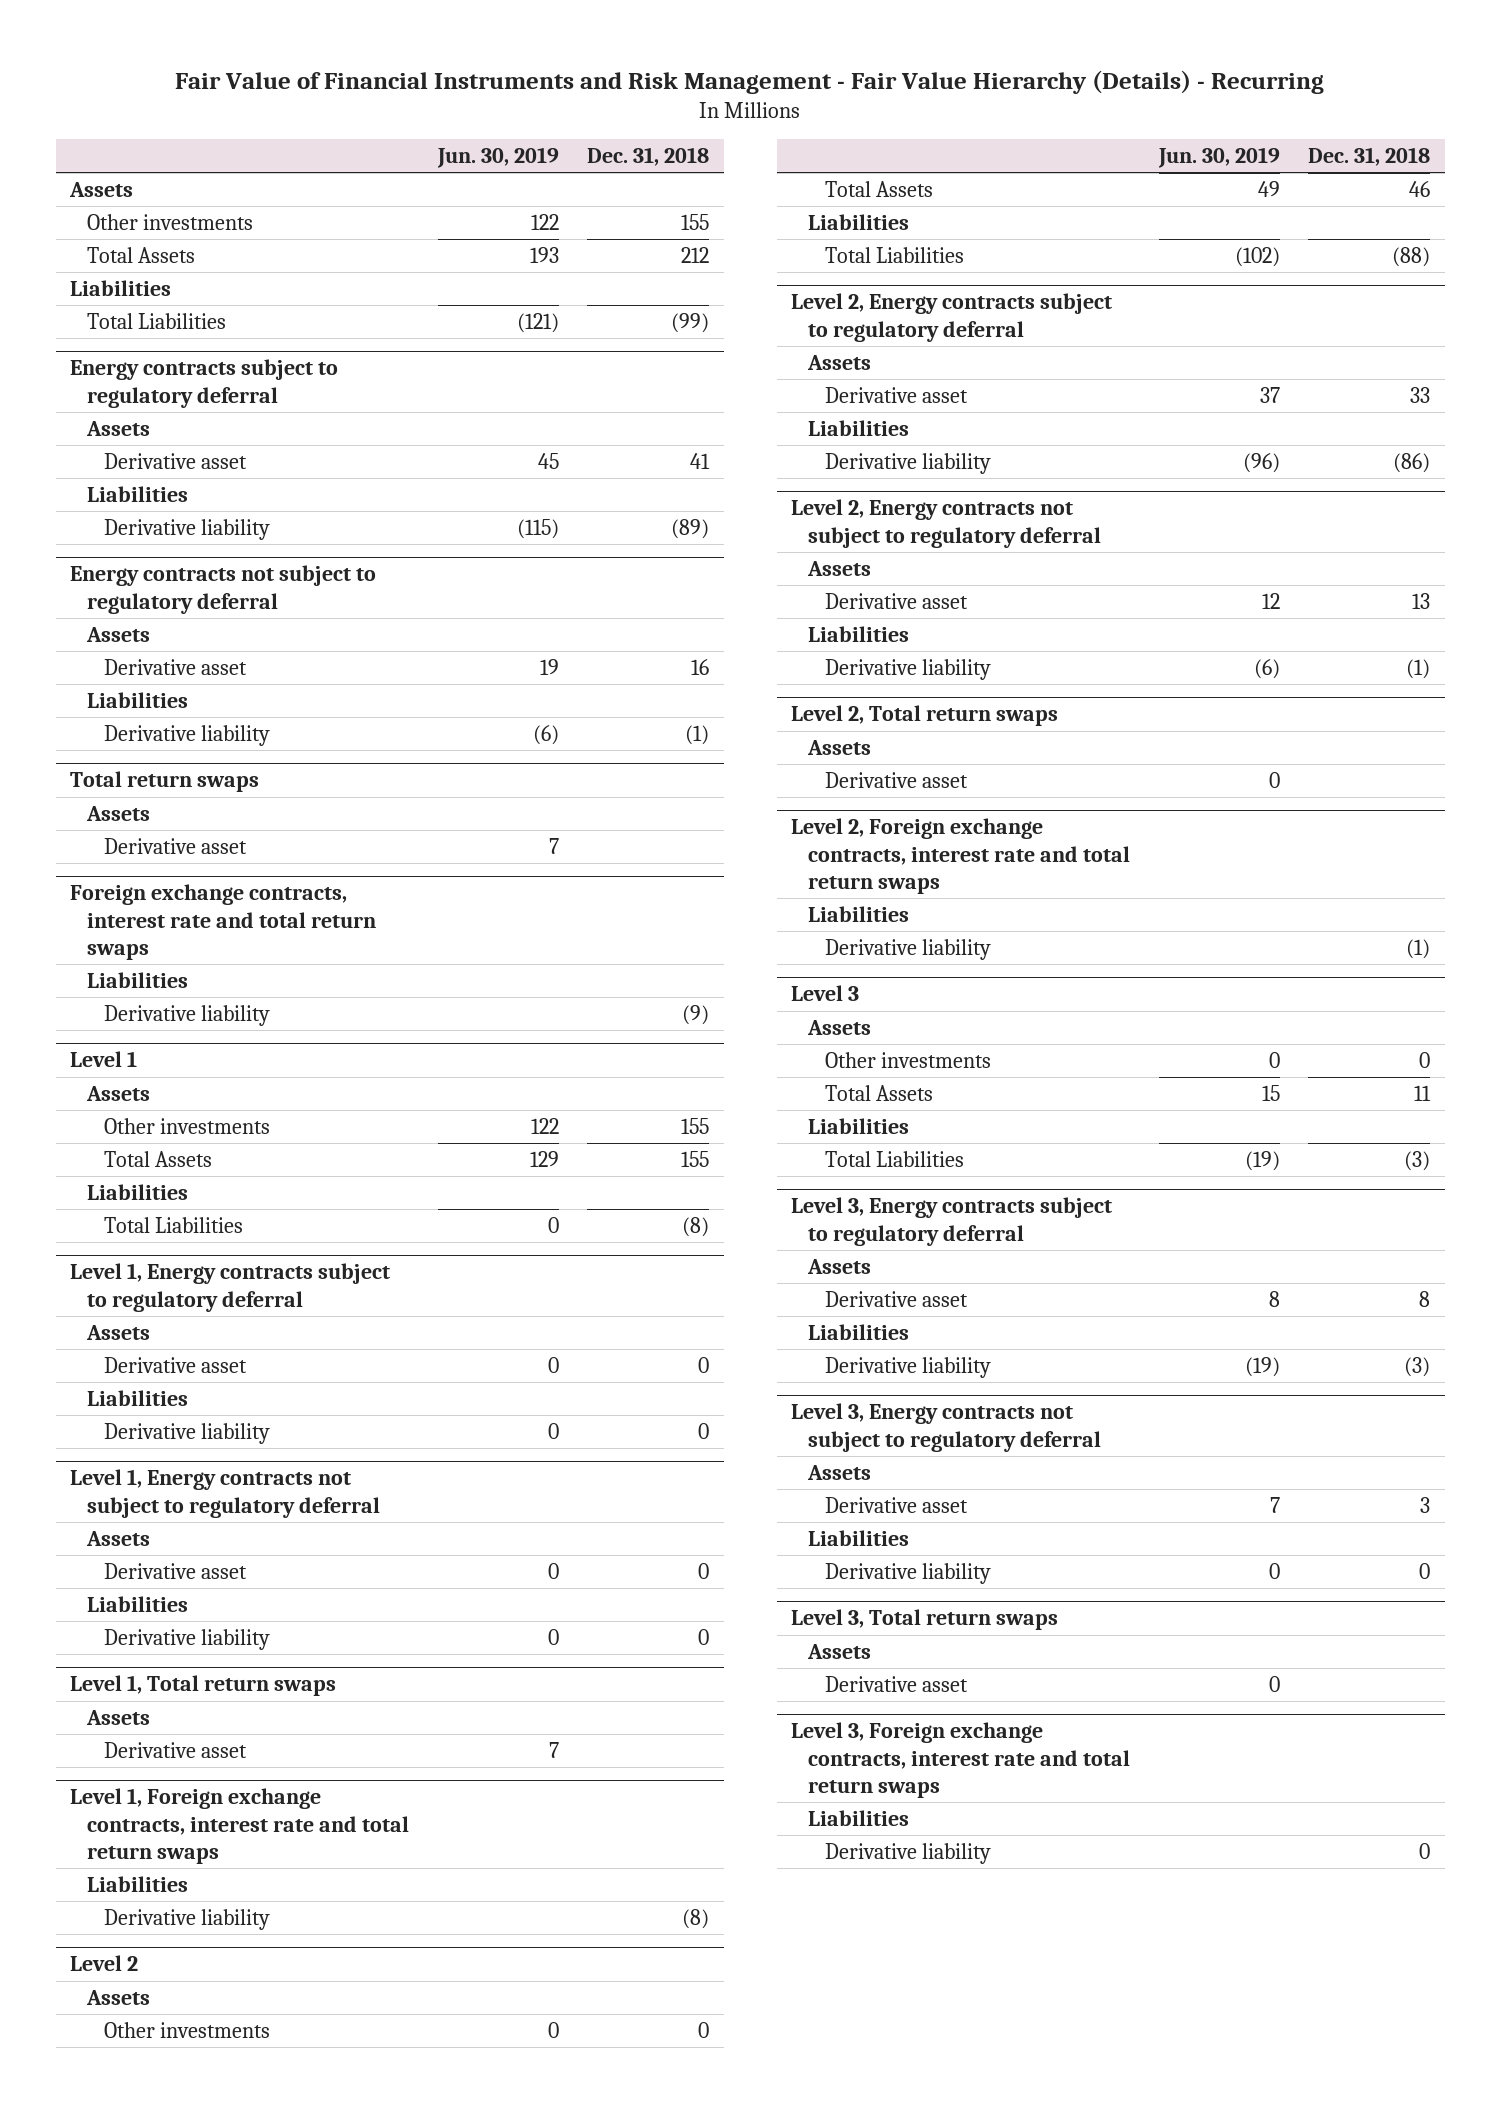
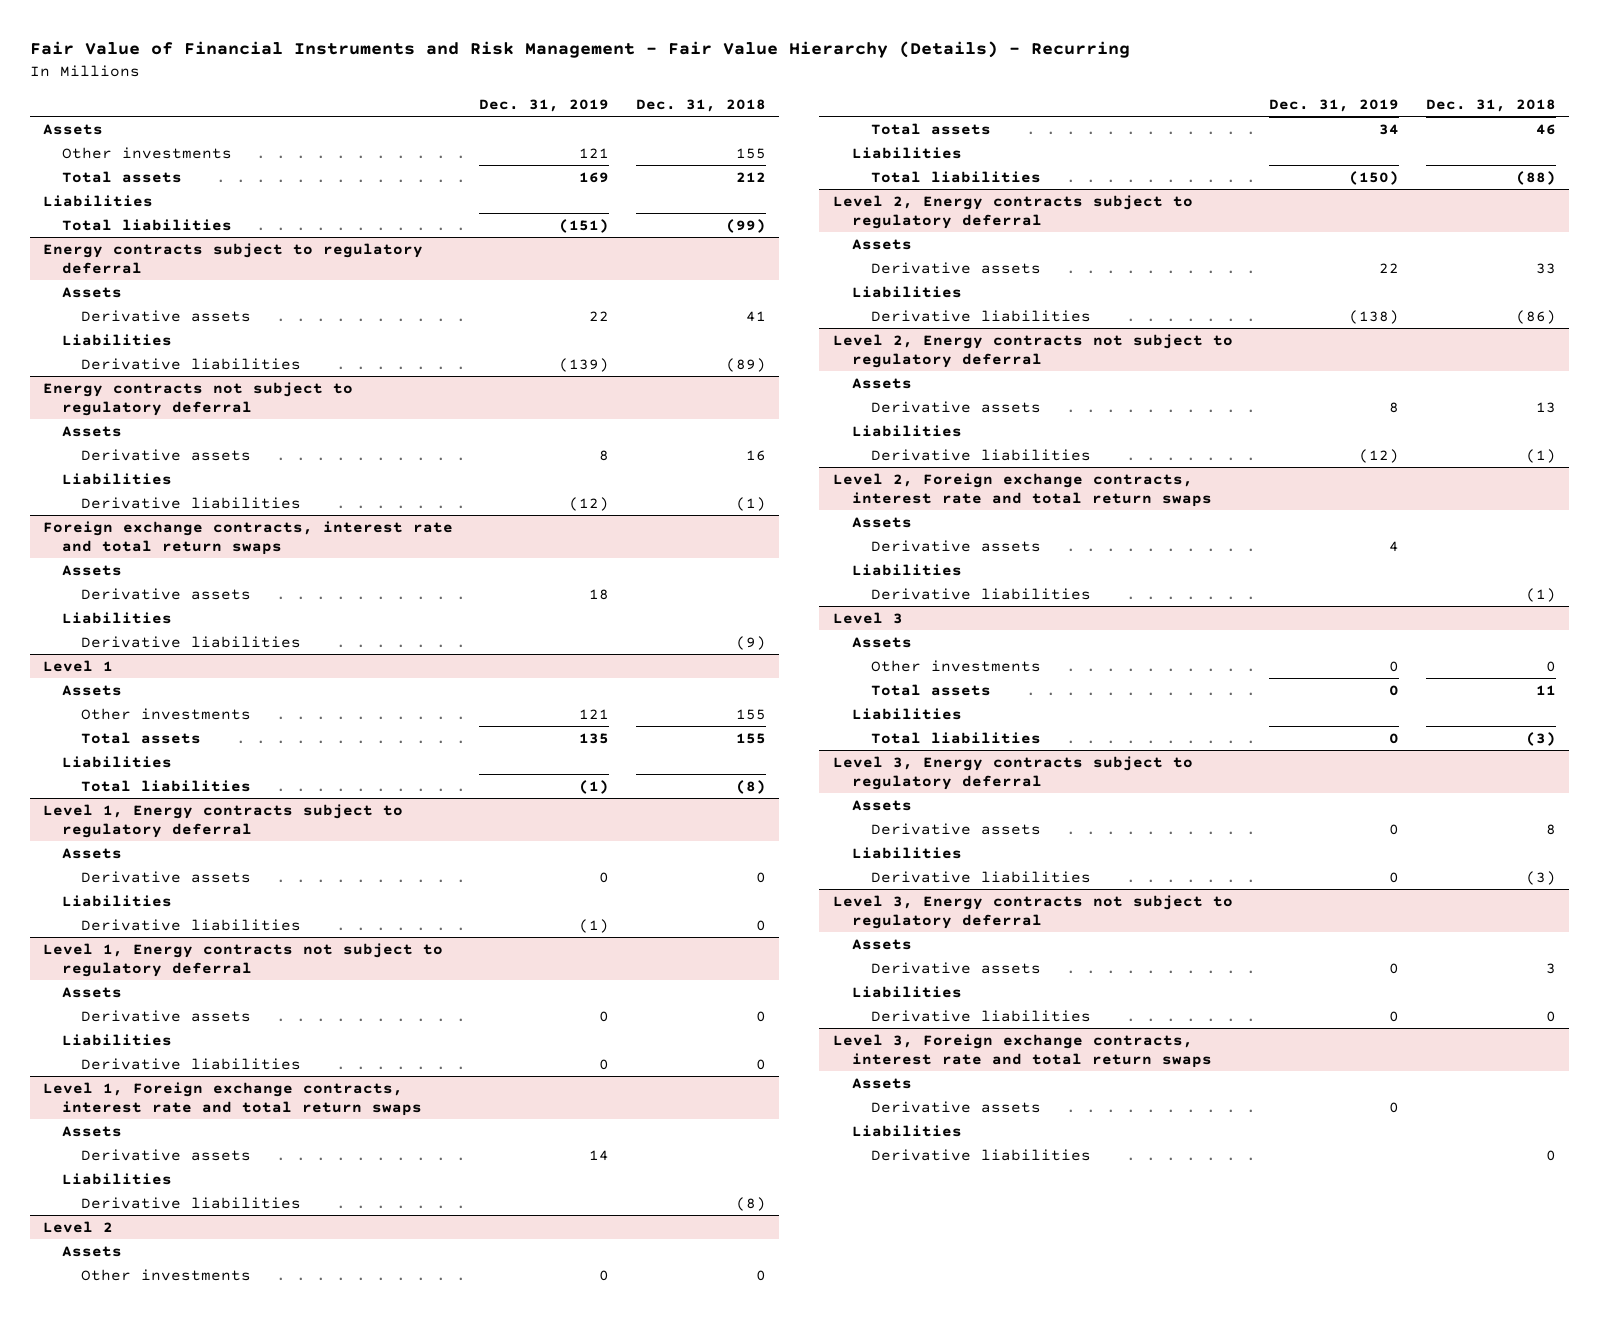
[436,146,559,168] Jun. 30, 2019 -> none
none -> [479,98,610,112] Dec. 31, 2019
[87,246,196,263] Total Assets -> [61,170,182,183] Total assets
[87,312,227,329] Total Liabilities -> [61,218,232,231] Total liabilities
[104,452,248,469] Derivative asset -> [80,309,251,322] Derivative assets
[104,518,271,540] Derivative liability -> [80,357,301,370] Derivative liabilities
[104,658,248,675] Derivative asset -> [80,448,251,461] Derivative assets
[70,771,260,793] Total return swaps -> none
[86,805,151,821] Assets -> none
[104,837,248,854] Derivative asset -> none
[104,724,271,746] Derivative liability -> [80,496,301,509] Derivative liabilities
none -> [61,564,122,576] Assets
none -> [80,587,251,600] Derivative assets
[104,1004,271,1026] Derivative liability -> [80,635,301,648] Derivative liabilities
[104,1150,213,1167] Total Assets -> [80,731,201,744] Total assets
[104,1216,244,1233] Total Liabilities -> [80,779,251,792] Total liabilities
[104,1356,248,1373] Derivative asset -> [80,870,251,883] Derivative assets
[104,1422,271,1444] Derivative liability -> [80,918,301,931] Derivative liabilities
[104,1562,248,1579] Derivative asset -> [80,1009,251,1022] Derivative assets
[70,1675,337,1697] Level 1, Total return swaps -> none
[86,1709,151,1725] Assets -> none
[104,1741,248,1758] Derivative asset -> none
[104,1628,271,1650] Derivative liability -> [80,1057,301,1070] Derivative liabilities
none -> [61,1125,122,1137] Assets
none -> [80,1148,251,1161] Derivative assets
[104,1908,271,1930] Derivative liability -> [80,1196,301,1209] Derivative liabilities
[825,180,934,197] Total Assets -> [870,122,991,135] Total assets
[825,246,965,263] Total Liabilities -> [870,170,1041,183] Total liabilities
[825,386,969,403] Derivative asset -> [870,261,1041,274] Derivative assets
[825,452,992,474] Derivative liability -> [870,309,1091,322] Derivative liabilities
[825,592,969,609] Derivative asset -> [870,400,1041,413] Derivative assets
[791,705,1059,727] Level 2, Total return swaps -> none
[807,739,872,755] Assets -> none
[825,771,969,788] Derivative asset -> none
[825,658,992,680] Derivative liability -> [870,448,1091,461] Derivative liabilities
none -> [851,516,912,528] Assets
none -> [870,539,1041,552] Derivative assets
[825,938,992,960] Derivative liability -> [870,587,1091,600] Derivative liabilities
[825,1084,934,1101] Total Assets -> [870,683,991,696] Total assets
[825,1150,965,1167] Total Liabilities -> [870,731,1041,744] Total liabilities
[825,1290,969,1307] Derivative asset -> [870,822,1041,835] Derivative assets
[825,1356,992,1378] Derivative liability -> [870,870,1091,883] Derivative liabilities
[825,1496,969,1513] Derivative asset -> [870,961,1041,974] Derivative assets
[791,1609,1059,1631] Level 3, Total return swaps -> none
[807,1643,872,1659] Assets -> none
[825,1675,969,1692] Derivative asset -> none
[825,1562,992,1584] Derivative liability -> [870,1009,1091,1022] Derivative liabilities
none -> [851,1077,912,1089] Assets
none -> [870,1100,1041,1113] Derivative assets
[825,1842,992,1864] Derivative liability -> [870,1148,1091,1161] Derivative liabilities

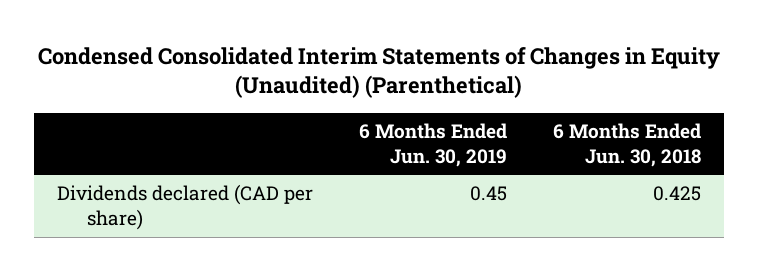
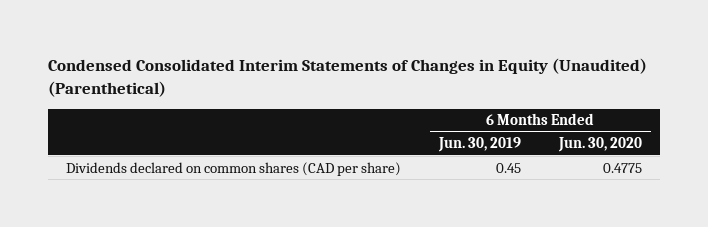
[553,122,702,167] 6 Months Ended Jun. 30, 2018 -> none
none -> [557,137,642,153] Jun. 30, 2020
[56,184,313,231] Dividends declared (CAD per share) -> [66,161,402,176] Dividends declared on common shares (CAD per share)

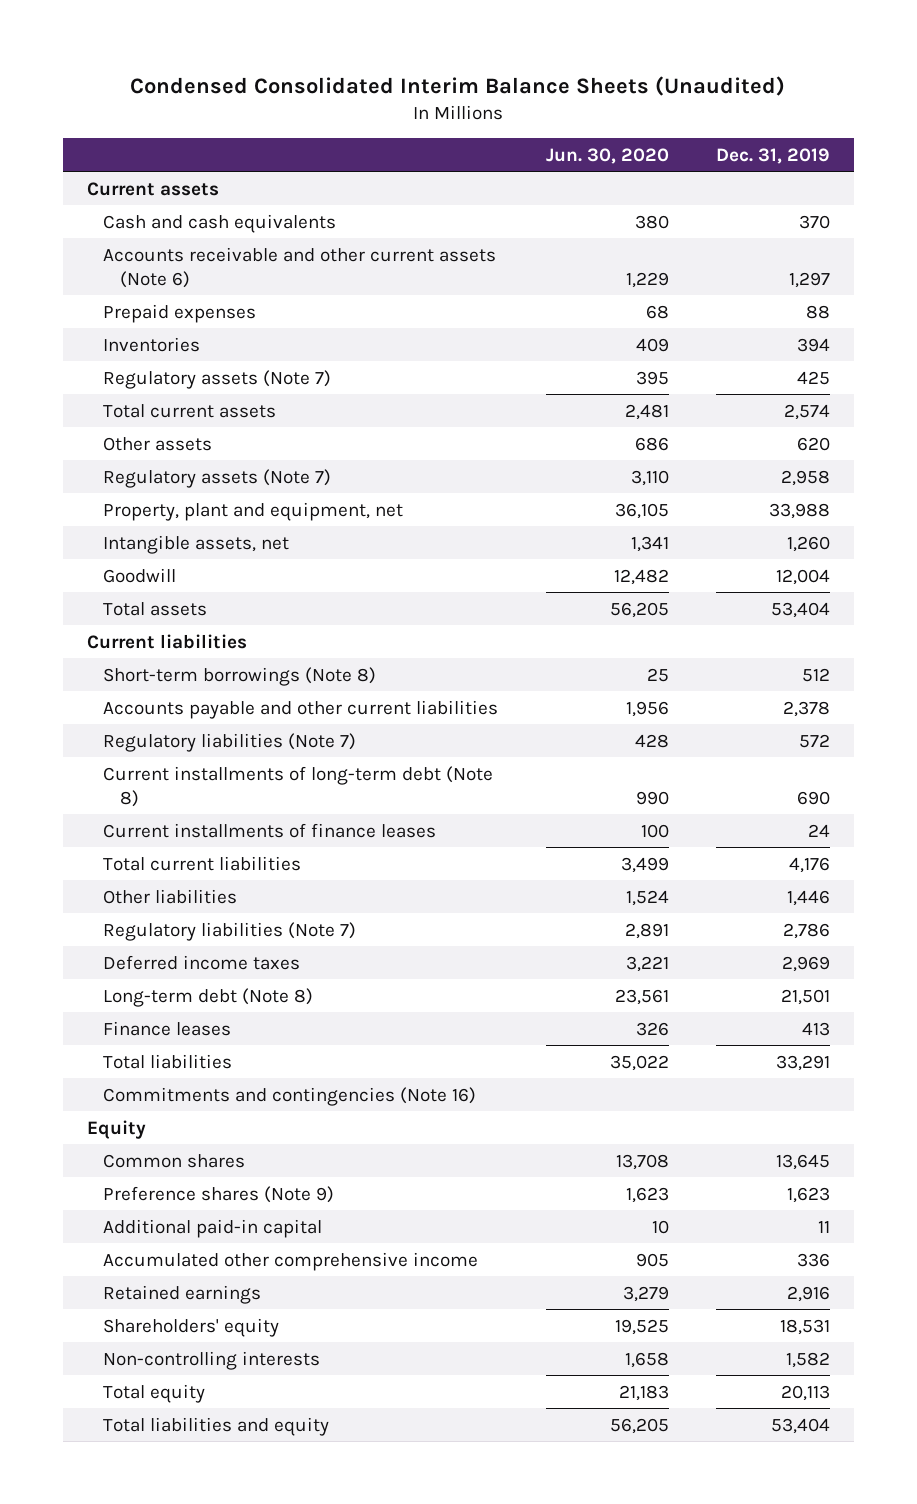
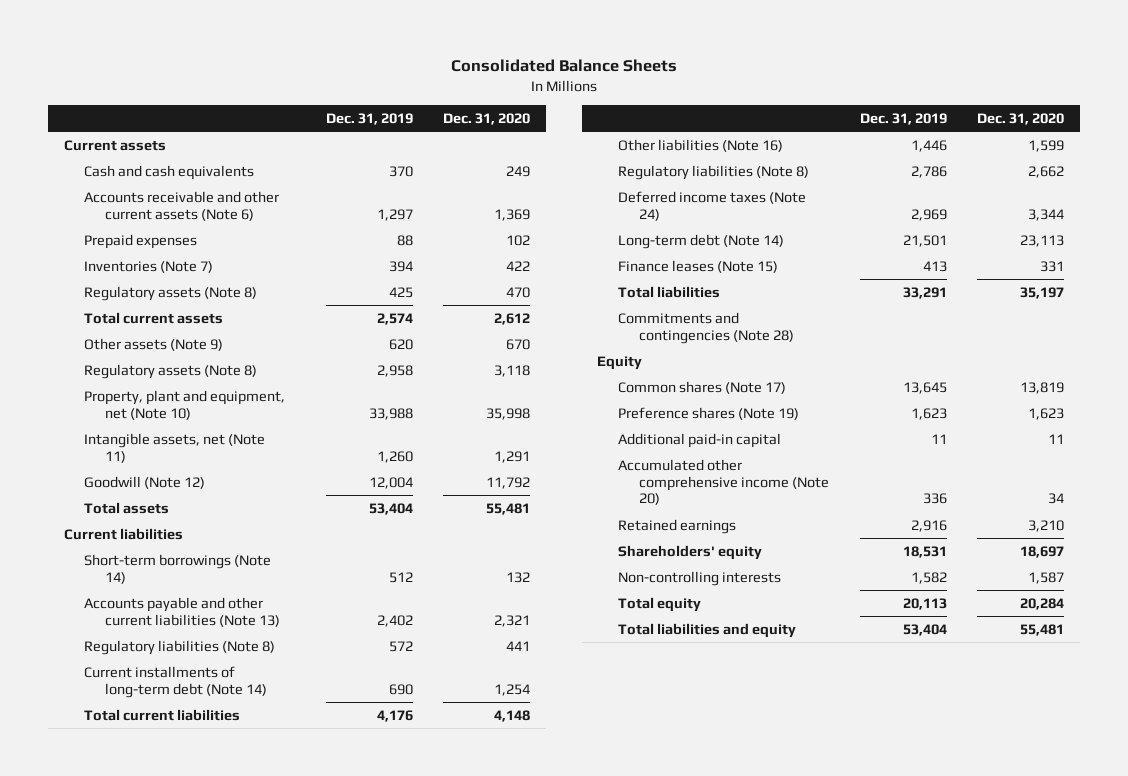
[130,75,786,96] Condensed Consolidated Interim Balance Sheets (Unaudited) -> [450,58,677,72] Consolidated Balance Sheets
[545,147,669,164] Jun. 30, 2020 -> none
none -> [443,112,531,125] Dec. 31, 2020
[103,336,201,352] Inventories -> [84,260,214,273] Inventories (Note 7)
[103,369,332,389] Regulatory assets (Note 7) -> [84,285,258,301] Regulatory assets (Note 8)
[103,436,213,451] Other assets -> [84,337,224,351] Other assets (Note 9)
[103,468,332,488] Regulatory assets (Note 7) -> [84,363,258,379] Regulatory assets (Note 8)
[103,501,404,521] Property, plant and equipment, net -> [84,389,286,420] Property, plant and equipment, net (Note 10)
[103,534,290,554] Intangible assets, net -> [84,432,266,463] Intangible assets, net (Note 11)
[103,567,177,583] Goodwill -> [84,475,206,489] Goodwill (Note 12)
[103,822,437,838] Current installments of finance leases -> none
[103,666,377,686] Short-term borrowings (Note 8) -> [84,553,272,584] Short-term borrowings (Note 14)
[103,699,499,719] Accounts payable and other current liabilities -> [84,596,281,627] Accounts payable and other current liabilities (Note 13)
[783,700,831,717] 2,378 -> [376,614,413,627] 2,402
[103,732,357,752] Regulatory liabilities (Note 7) -> [84,639,276,655] Regulatory liabilities (Note 8)
[103,765,494,807] Current installments of long-term debt (Note 8) -> [84,665,268,698] Current installments of long-term debt (Note 14)
[103,888,238,904] Other liabilities -> [618,138,784,152] Other liabilities (Note 16)
[103,921,357,941] Regulatory liabilities (Note 7) -> [618,164,810,180] Regulatory liabilities (Note 8)
[103,954,301,970] Deferred income taxes -> [618,190,807,221] Deferred income taxes (Note 24)
[103,987,314,1007] Long-term debt (Note 8) -> [618,233,785,249] Long-term debt (Note 14)
[103,1020,232,1036] Finance leases -> [618,259,779,273] Finance leases (Note 15)
[103,1086,477,1106] Commitments and contingencies (Note 16) -> [618,311,794,344] Commitments and contingencies (Note 28)
[103,1153,246,1168] Common shares -> [618,380,787,394] Common shares (Note 17)
[103,1185,335,1203] Preference shares (Note 9) -> [618,406,800,420] Preference shares (Note 19)
[103,1251,479,1271] Accumulated other comprehensive income -> [618,458,829,506] Accumulated other comprehensive income (Note 20)

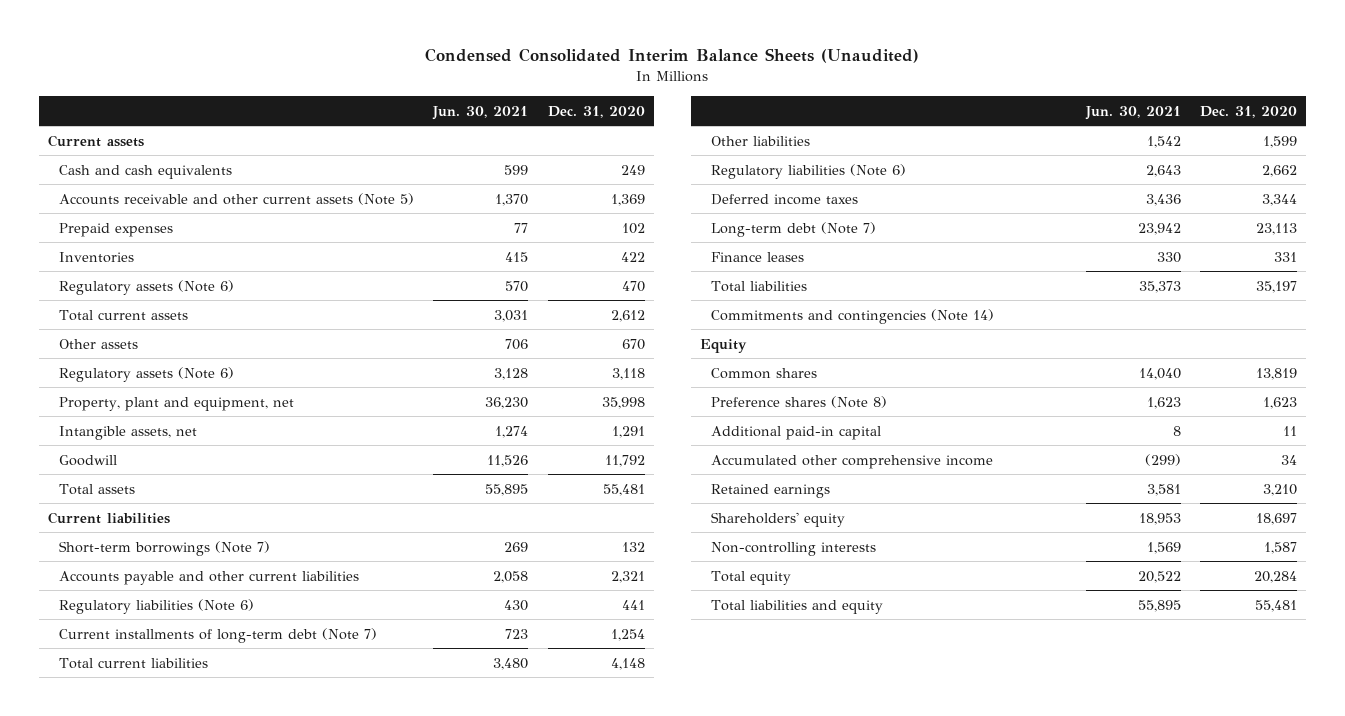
[450,58,677,72] Consolidated Balance Sheets -> [425,48,920,64] Condensed Consolidated Interim Balance Sheets (Unaudited)
[325,112,413,125] Dec. 31, 2019 -> none
none -> [432,105,529,120] Jun. 30, 2021
[84,190,280,221] Accounts receivable and other current assets (Note 6) -> [59,192,415,205] Accounts receivable and other current assets (Note 5)
[84,260,214,273] Inventories (Note 7) -> [59,251,135,263] Inventories
[84,285,258,301] Regulatory assets (Note 8) -> [59,279,235,295] Regulatory assets (Note 6)
[84,337,224,351] Other assets (Note 9) -> [59,338,139,349] Other assets
[84,363,258,379] Regulatory assets (Note 8) -> [59,366,235,382] Regulatory assets (Note 6)
[84,389,286,420] Property, plant and equipment, net (Note 10) -> [59,396,295,411] Property, plant and equipment, net
[84,432,266,463] Intangible assets, net (Note 11) -> [59,425,198,440] Intangible assets, net
[84,475,206,489] Goodwill (Note 12) -> [59,454,118,466] Goodwill
[84,553,272,584] Short-term borrowings (Note 14) -> [59,540,271,556] Short-term borrowings (Note 7)
[84,596,281,627] Accounts payable and other current liabilities (Note 13) -> [59,570,360,585] Accounts payable and other current liabilities
[84,639,276,655] Regulatory liabilities (Note 8) -> [59,598,255,614] Regulatory liabilities (Note 6)
[84,665,268,698] Current installments of long-term debt (Note 14) -> [59,627,378,643] Current installments of long-term debt (Note 7)
[618,138,784,152] Other liabilities (Note 16) -> [711,135,811,146] Other liabilities
[618,164,810,180] Regulatory liabilities (Note 8) -> [711,163,907,179] Regulatory liabilities (Note 6)
[618,190,807,221] Deferred income taxes (Note 24) -> [711,193,859,205] Deferred income taxes
[618,233,785,249] Long-term debt (Note 14) -> [711,221,877,237] Long-term debt (Note 7)
[618,259,779,273] Finance leases (Note 15) -> [711,251,805,262] Finance leases
[618,311,794,344] Commitments and contingencies (Note 28) -> [711,308,995,324] Commitments and contingencies (Note 14)
[618,380,787,394] Common shares (Note 17) -> [711,367,818,379] Common shares
[618,406,800,420] Preference shares (Note 19) -> [711,395,888,408] Preference shares (Note 8)
[618,458,829,506] Accumulated other comprehensive income (Note 20) -> [711,454,994,469] Accumulated other comprehensive income

